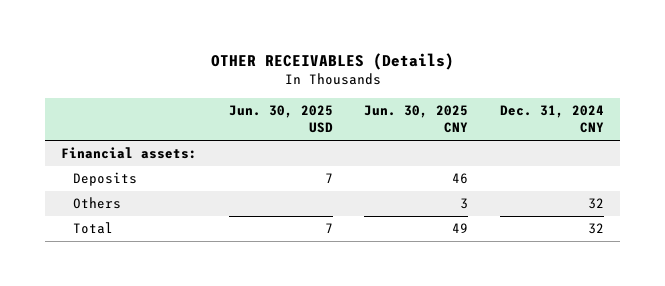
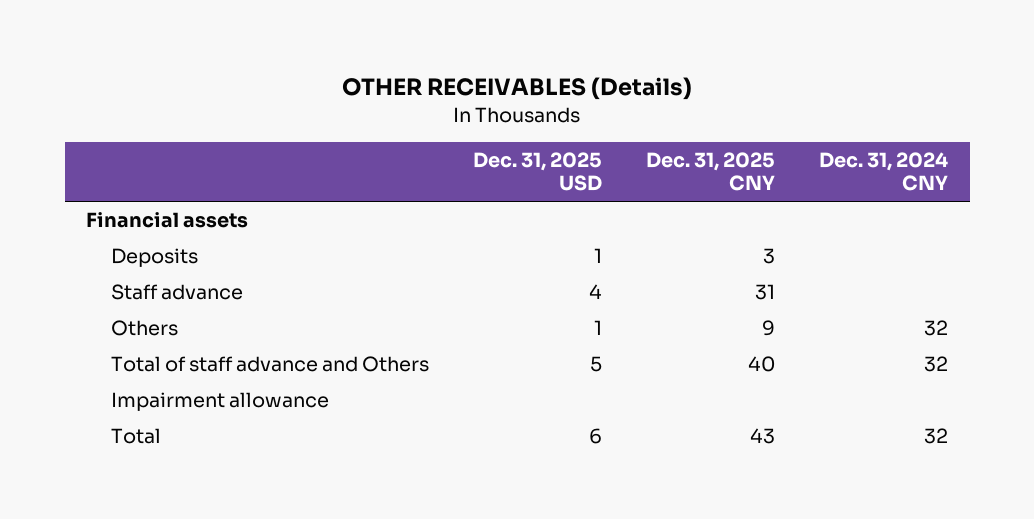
[228,105,333,134] Jun. 30, 2025 USD -> none
[364,105,469,134] Jun. 30, 2025 CNY -> none
none -> [473,151,603,192] Dec. 31, 2025 USD
none -> [645,151,775,192] Dec. 31, 2025 CNY
[60,147,197,160] Financial assets: -> [86,212,249,229] Financial assets
none -> [111,284,244,301] Staff advance
none -> [111,356,430,373] Total of staff advance and Others
none -> [111,392,330,412] Impairment allowance

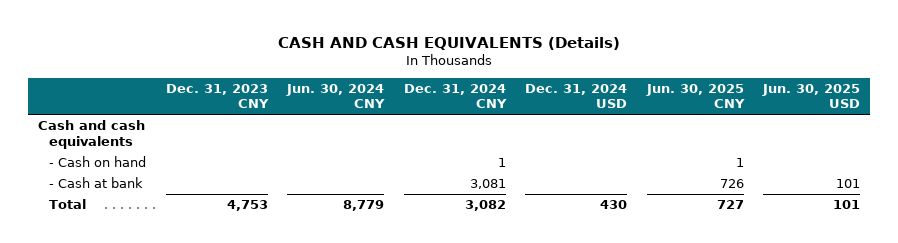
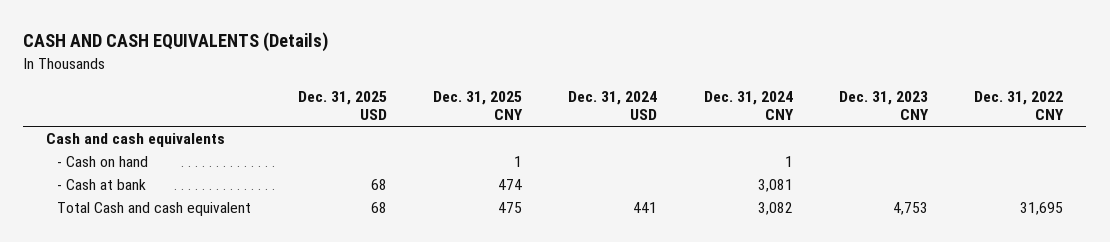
[286,83,386,109] Jun. 30, 2024 CNY -> none
[645,83,745,109] Jun. 30, 2025 CNY -> none
[762,83,861,109] Jun. 30, 2025 USD -> none
none -> [297,90,387,121] Dec. 31, 2025 USD
none -> [432,90,523,121] Dec. 31, 2025 CNY
none -> [974,90,1065,121] Dec. 31, 2022 CNY
[49,199,87,210] Total -> [57,202,252,217] Total Cash and cash equivalent
[600,200,628,210] 430 -> [633,202,658,214] 441

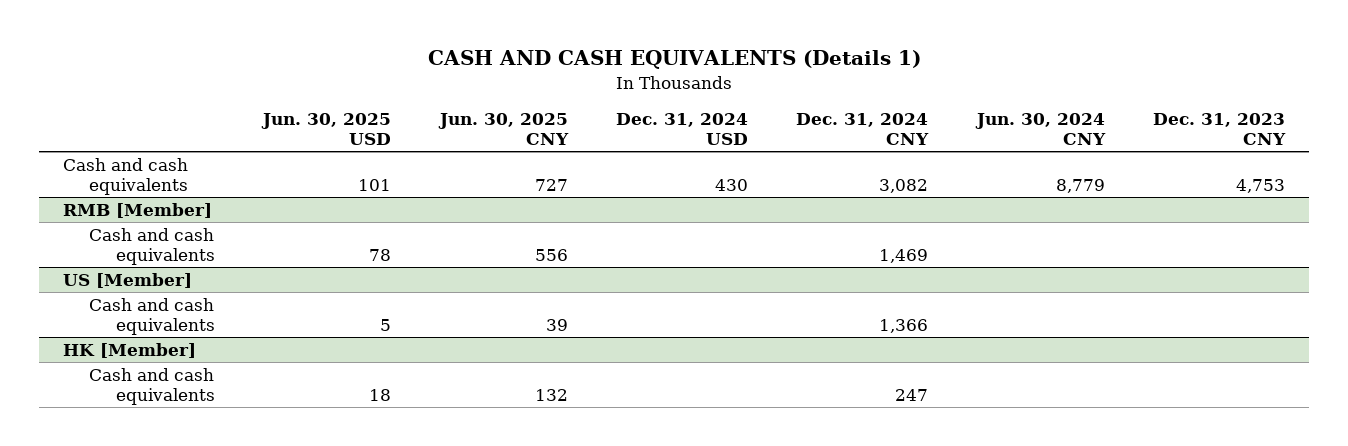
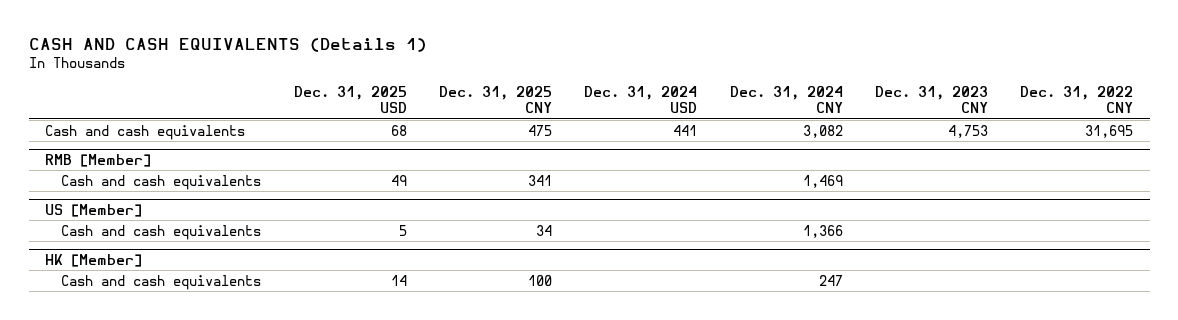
[261,112,392,145] Jun. 30, 2025 USD -> none
[437,112,569,145] Jun. 30, 2025 CNY -> none
[974,112,1106,145] Jun. 30, 2024 CNY -> none
none -> [293,86,407,114] Dec. 31, 2025 USD
none -> [438,86,552,114] Dec. 31, 2025 CNY
none -> [1020,86,1134,114] Dec. 31, 2022 CNY
[714,179,748,192] 430 -> [673,124,698,136] 441

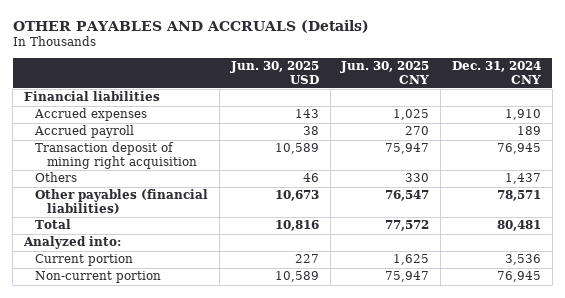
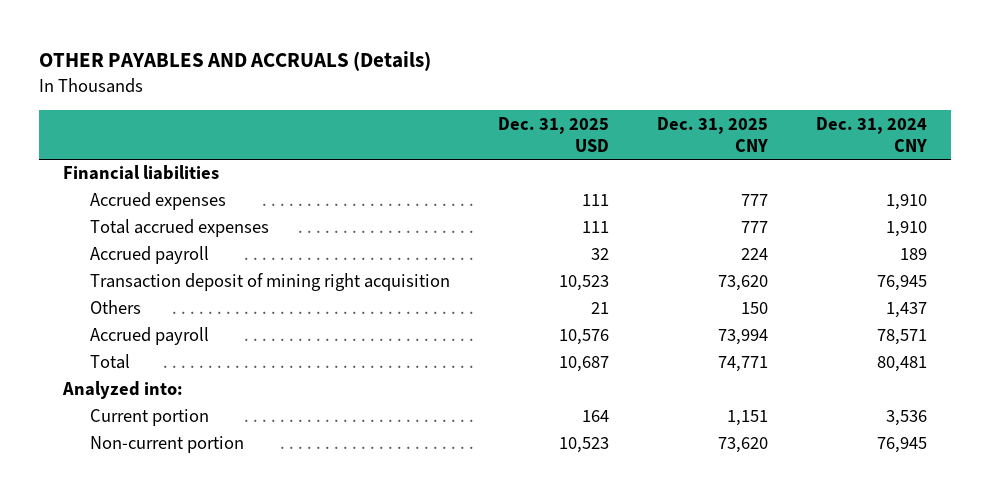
[229,61,319,84] Jun. 30, 2025 USD -> none
[340,61,430,84] Jun. 30, 2025 CNY -> none
none -> [498,116,610,152] Dec. 31, 2025 USD
none -> [657,116,769,152] Dec. 31, 2025 CNY
none -> [90,219,270,238] Total accrued expenses
[35,189,209,214] Other payables (financial liabilities) -> [90,327,210,346] Accrued payroll

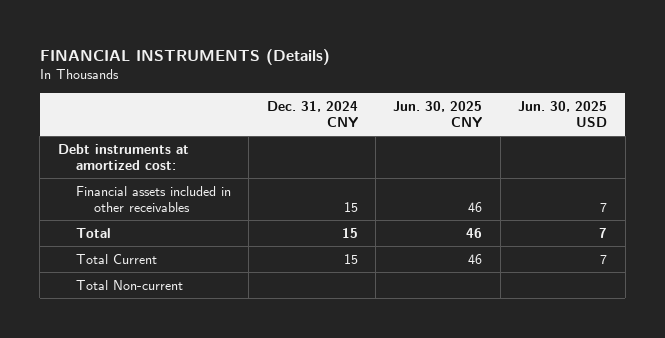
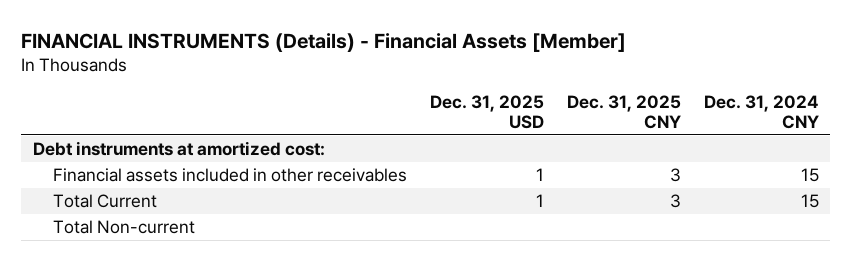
[39,48,330,65] FINANCIAL INSTRUMENTS (Details) -> [21,33,627,53] FINANCIAL INSTRUMENTS (Details) - Financial Assets [Member]
[393,100,483,128] Jun. 30, 2025 CNY -> none
[518,100,608,128] Jun. 30, 2025 USD -> none
none -> [430,94,545,130] Dec. 31, 2025 USD
none -> [566,94,681,130] Dec. 31, 2025 CNY
[75,227,111,238] Total -> none

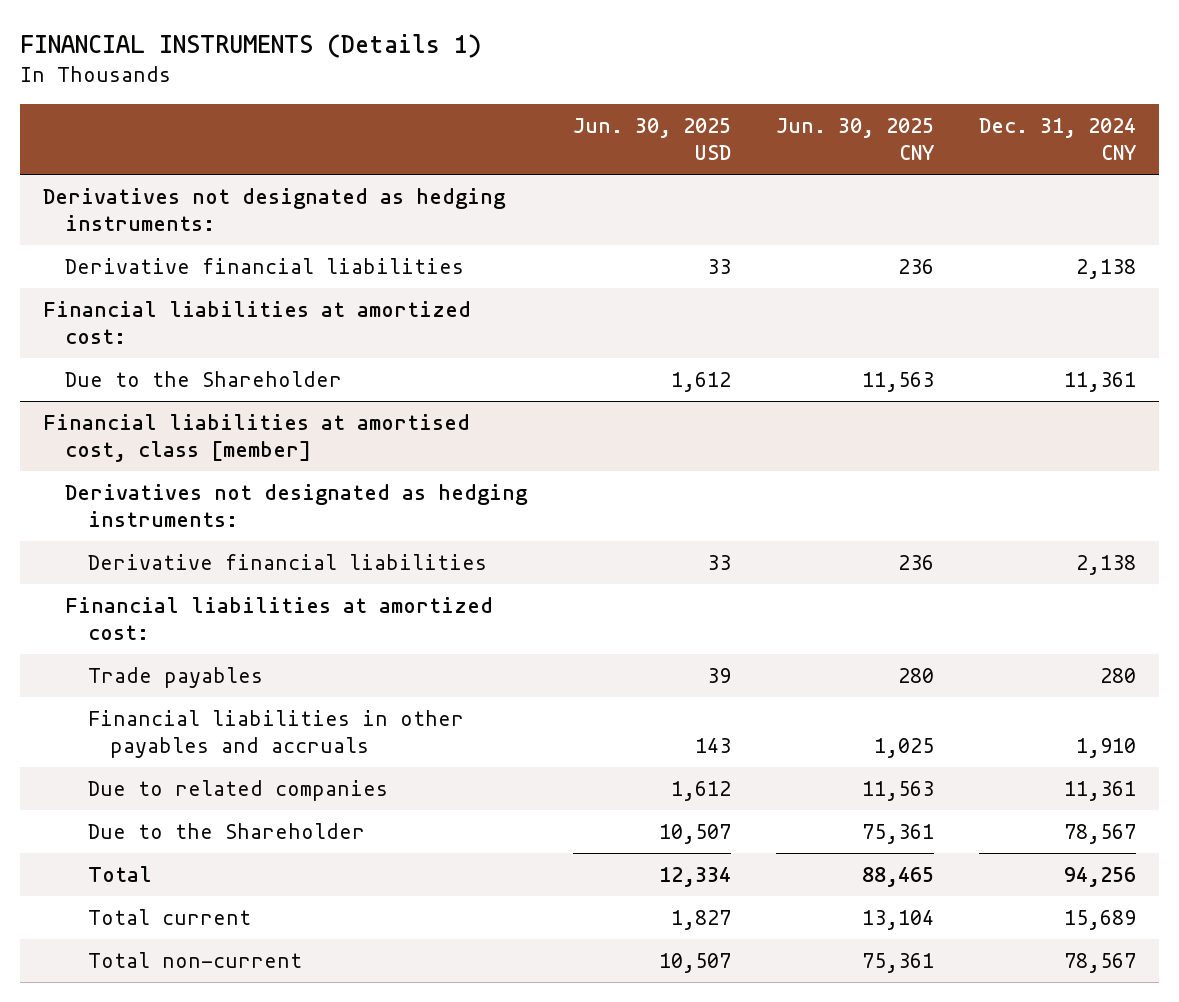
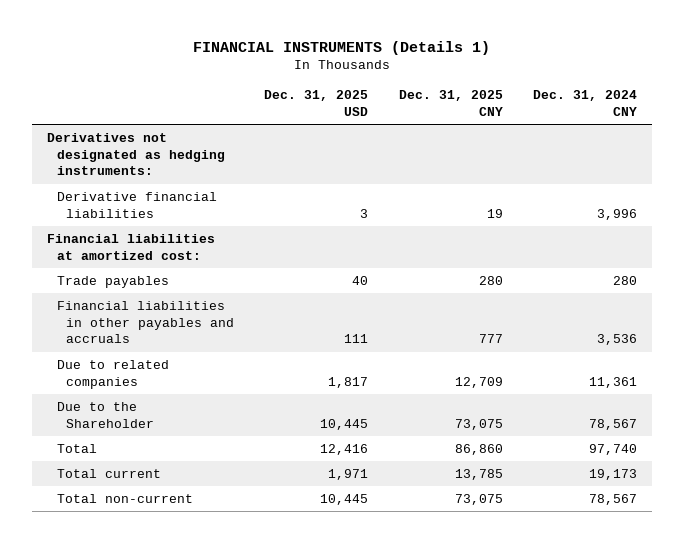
[572,117,731,161] Jun. 30, 2025 USD -> none
[775,117,934,161] Jun. 30, 2025 CNY -> none
none -> [264,90,369,116] Dec. 31, 2025 USD
none -> [398,90,503,116] Dec. 31, 2025 CNY
[42,300,471,345] Financial liabilities at amortized cost: -> none
[65,370,343,387] Due to the Shareholder -> none
[42,413,470,463] Financial liabilities at amortised cost, class [member] -> none
[65,483,529,528] Derivatives not designated as hedging instruments: -> none
[87,553,487,570] Derivative financial liabilities -> none
[1076,258,1137,279] 2,138 -> [596,208,637,220] 3,996
[1076,738,1137,759] 1,910 -> [596,334,637,346] 3,536
[1064,866,1137,887] 94,256 -> [588,443,637,455] 97,740
[1064,909,1137,930] 15,689 -> [588,468,637,480] 19,173

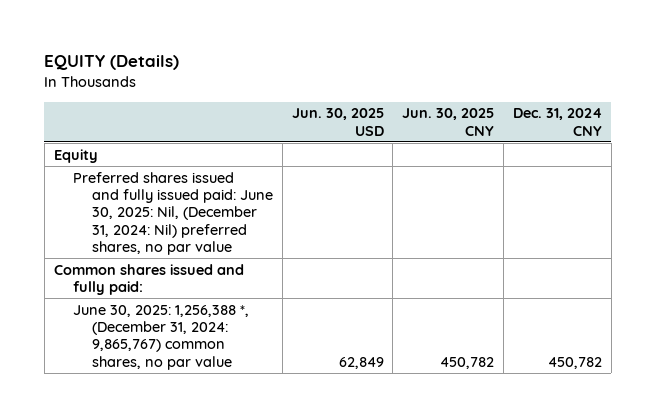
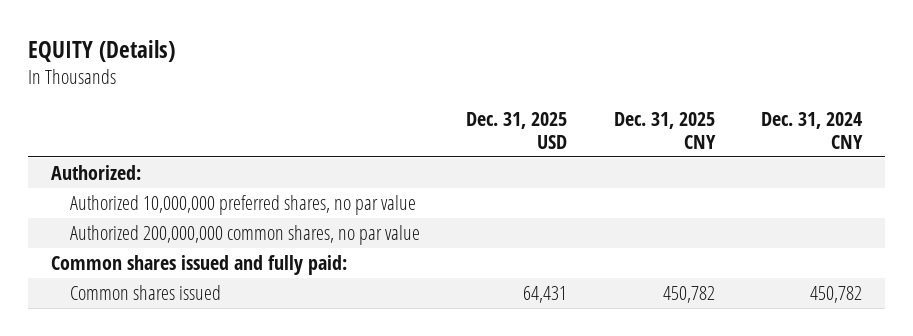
[291,108,384,136] Jun. 30, 2025 USD -> none
[402,108,495,136] Jun. 30, 2025 CNY -> none
none -> [466,111,568,149] Dec. 31, 2025 USD
none -> [613,111,716,149] Dec. 31, 2025 CNY
[53,148,98,163] Equity -> none
none -> [51,165,142,181] Authorized:
none -> [70,195,417,216] Authorized 10,000,000 preferred shares, no par value
[72,171,273,255] Preferred shares issued and fully issued paid: June 30, 2025: Nil, (December 31, 2024: Nil) preferred shares, no par value -> [70,225,421,246] Authorized 200,000,000 common shares, no par value
[72,304,249,370] June 30, 2025: 1,256,388 *, (December 31, 2024: 9,865,767) common shares, no par value -> [70,285,222,301] Common shares issued

